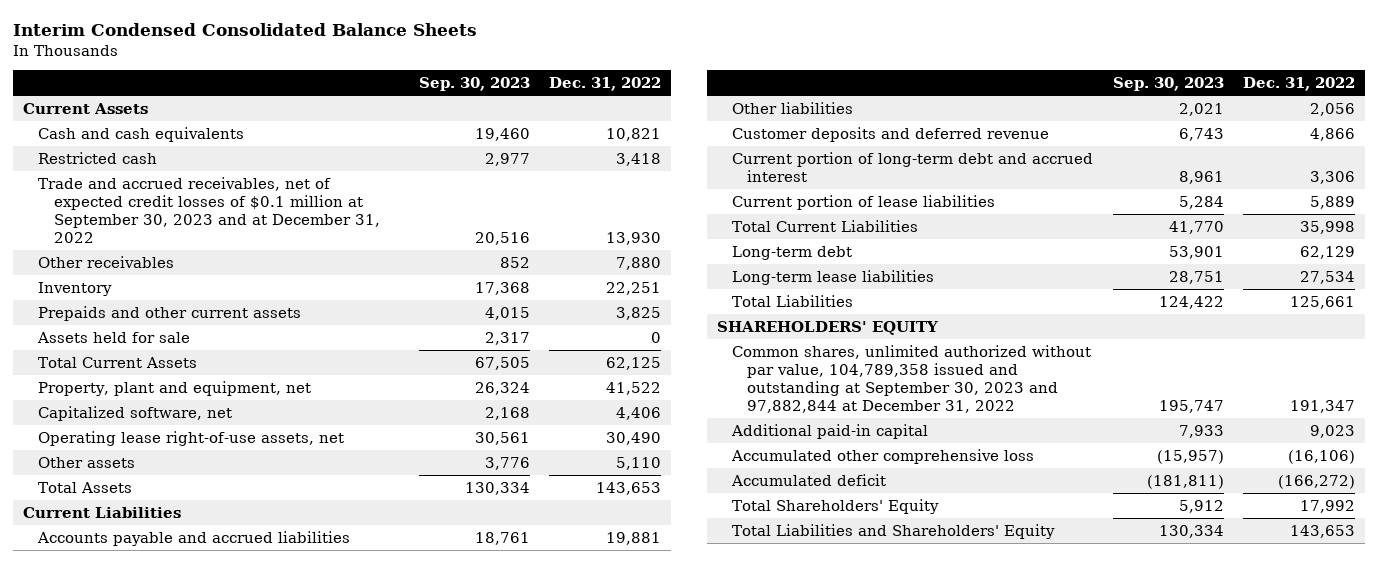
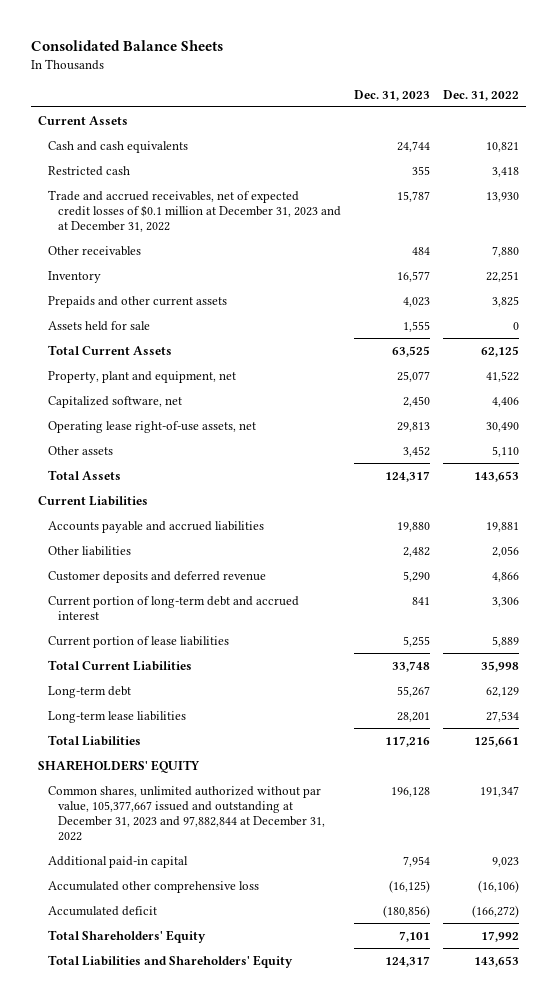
[13,23,478,37] Interim Condensed Consolidated Balance Sheets -> [31,40,224,52] Consolidated Balance Sheets
[418,77,530,92] Sep. 30, 2023 -> none
none -> [354,89,431,101] Dec. 31, 2023
[38,176,380,243] Trade and accrued receivables, net of expected credit losses of $0.1 million at September 30, 2023 and at December 31, 2022 -> [47,189,342,232] Trade and accrued receivables, net of expected credit losses of $0.1 million at December 31, 2023 and at December 31, 2022
[732,344,1092,413] Common shares, unlimited authorized without par value, 104,789,358 issued and outstanding at September 30, 2023 and 97,882,844 at December 31, 2022 -> [47,785,326,841] Common shares, unlimited authorized without par value, 105,377,667 issued and outstanding at December 31, 2023 and 97,882,844 at December 31, 2022

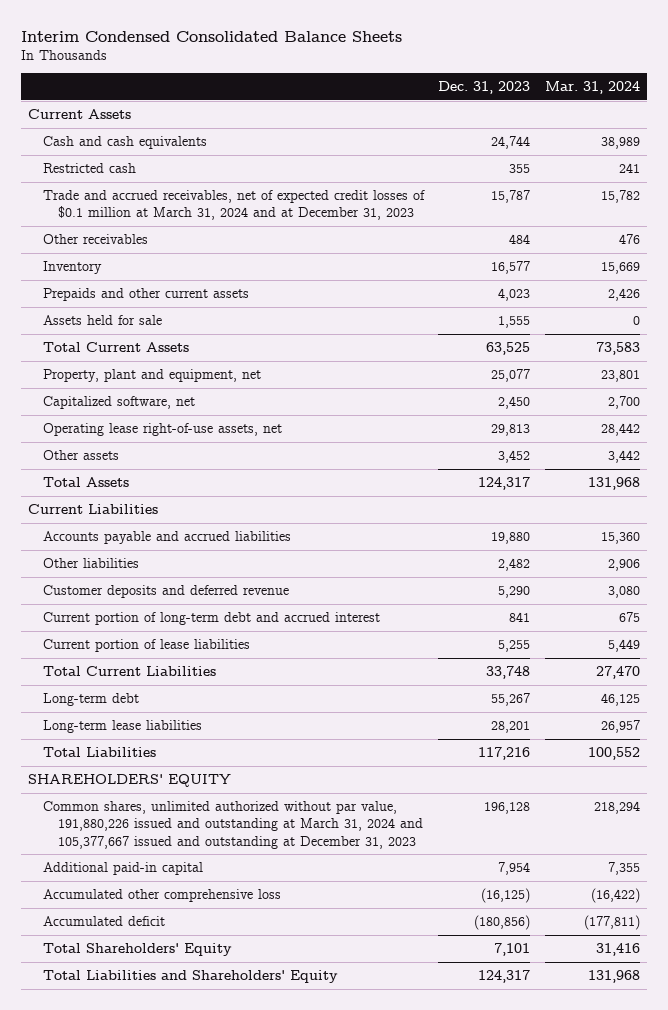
[31,40,224,52] Consolidated Balance Sheets -> [20,30,402,42] Interim Condensed Consolidated Balance Sheets
[443,89,520,101] Dec. 31, 2022 -> none
none -> [544,81,640,95] Mar. 31, 2024
[47,189,342,232] Trade and accrued receivables, net of expected credit losses of $0.1 million at December 31, 2023 and at December 31, 2022 -> [42,189,425,221] Trade and accrued receivables, net of expected credit losses of $0.1 million at March 31, 2024 and at December 31, 2023
[47,785,326,841] Common shares, unlimited authorized without par value, 105,377,667 issued and outstanding at December 31, 2023 and 97,882,844 at December 31, 2022 -> [42,800,423,849] Common shares, unlimited authorized without par value, 191,880,226 issued and outstanding at March 31, 2024 and 105,377,667 issued and outstanding at December 31, 2023

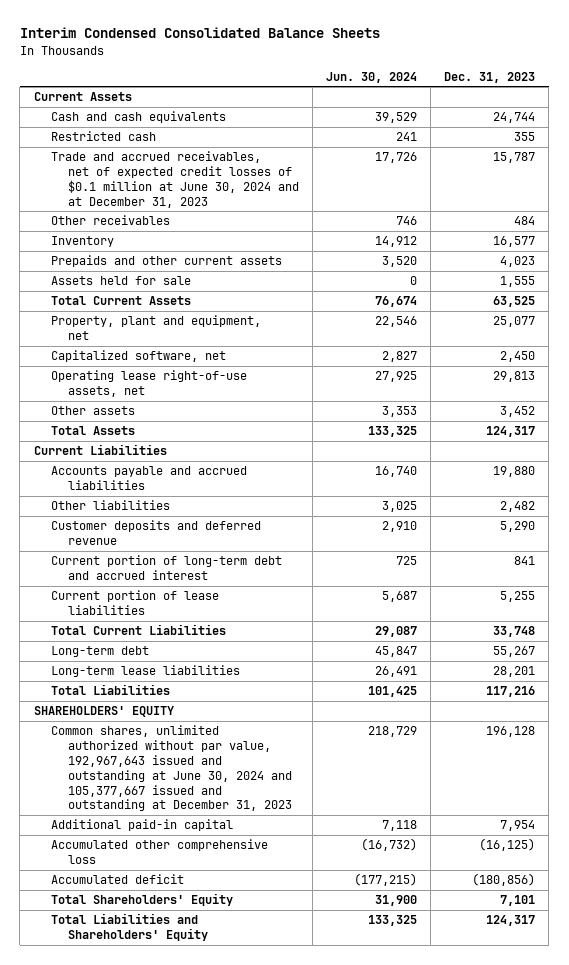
[544,81,640,95] Mar. 31, 2024 -> none
none -> [325,71,417,83] Jun. 30, 2024
[42,189,425,221] Trade and accrued receivables, net of expected credit losses of $0.1 million at March 31, 2024 and at December 31, 2023 -> [50,151,299,208] Trade and accrued receivables, net of expected credit losses of $0.1 million at June 30, 2024 and at December 31, 2023
[42,800,423,849] Common shares, unlimited authorized without par value, 191,880,226 issued and outstanding at March 31, 2024 and 105,377,667 issued and outstanding at December 31, 2023 -> [50,725,292,812] Common shares, unlimited authorized without par value, 192,967,643 issued and outstanding at June 30, 2024 and 105,377,667 issued and outstanding at December 31, 2023

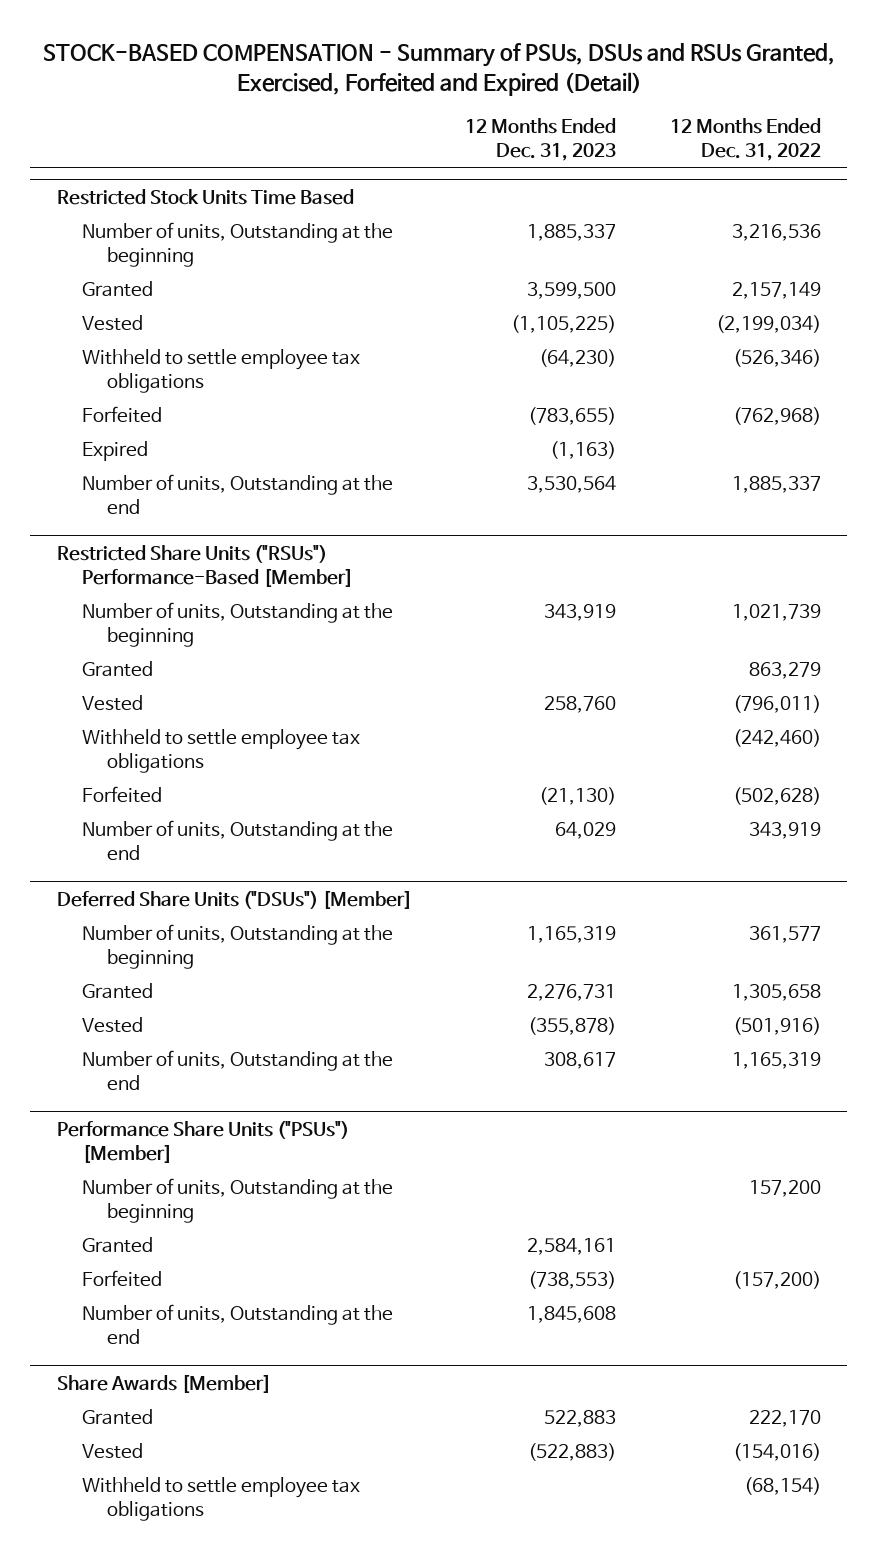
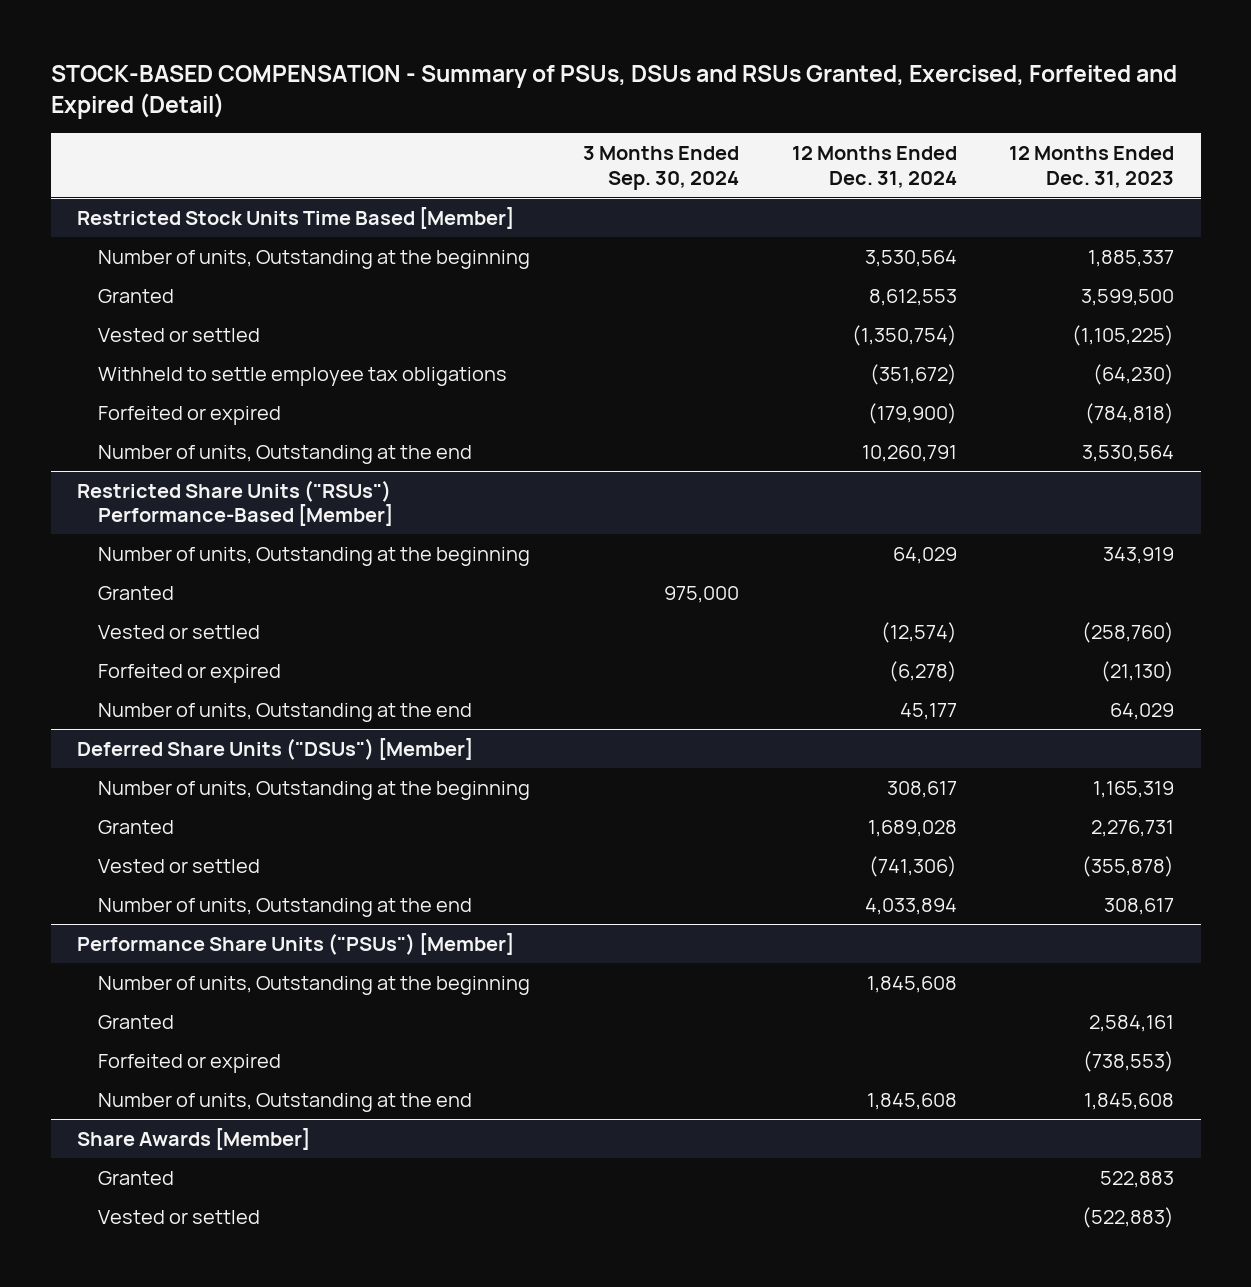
[669,117,821,161] 12 Months Ended Dec. 31, 2022 -> none
none -> [582,145,739,190] 3 Months Ended Sep. 30, 2024
none -> [791,145,957,188] 12 Months Ended Dec. 31, 2024
[56,188,354,205] Restricted Stock Units Time Based -> [77,206,515,229] Restricted Stock Units Time Based [Member]
[81,314,143,331] Vested -> [98,327,261,342] Vested or settled
[81,440,148,461] Expired -> none
[81,405,162,423] Forfeited -> [98,405,282,425] Forfeited or expired
[528,406,617,425] (783,655) -> [1085,402,1175,424] (784,818)
[81,728,360,773] Withheld to settle employee tax obligations -> none
[81,694,143,711] Vested -> [98,624,261,639] Vested or settled
[544,695,617,713] 258,760 -> [1082,621,1175,643] (258,760)
[81,785,162,803] Forfeited -> [98,663,282,683] Forfeited or expired
[81,1016,143,1033] Vested -> [98,858,261,873] Vested or settled
[81,1269,162,1287] Forfeited -> [98,1053,282,1073] Forfeited or expired
[81,1476,360,1521] Withheld to settle employee tax obligations -> none
[81,1442,143,1459] Vested -> [98,1209,261,1224] Vested or settled

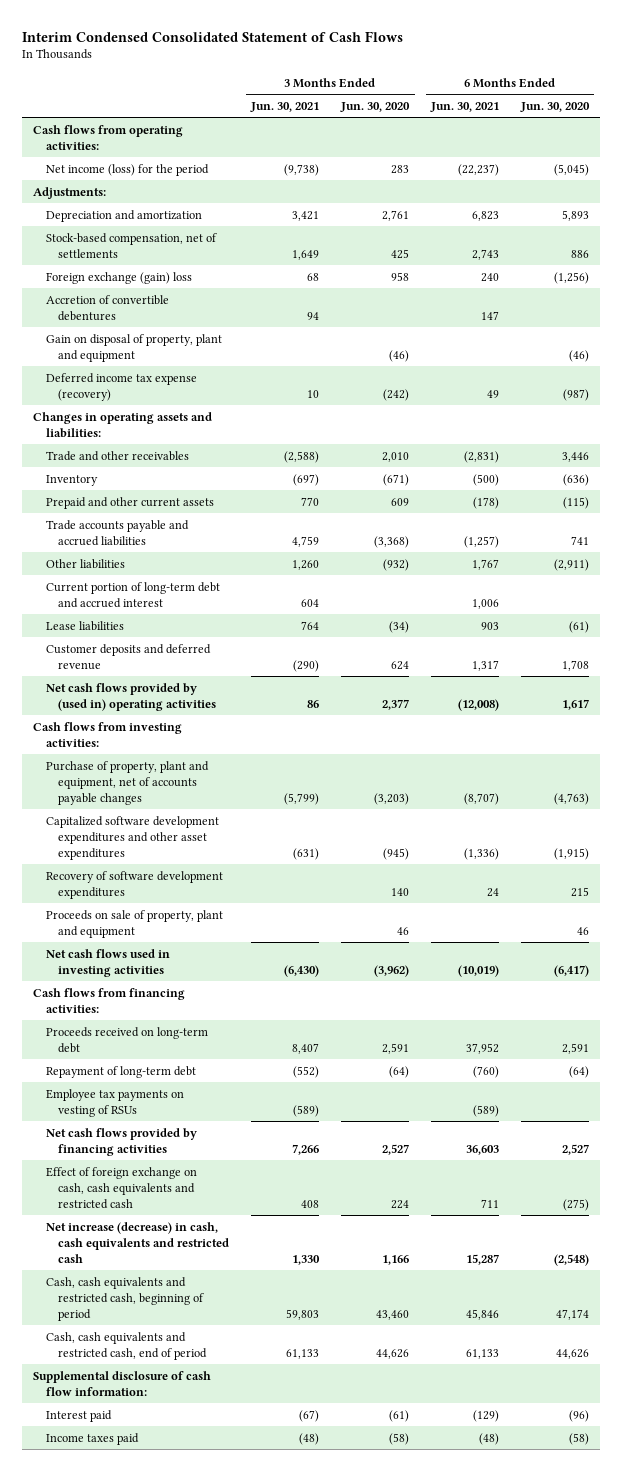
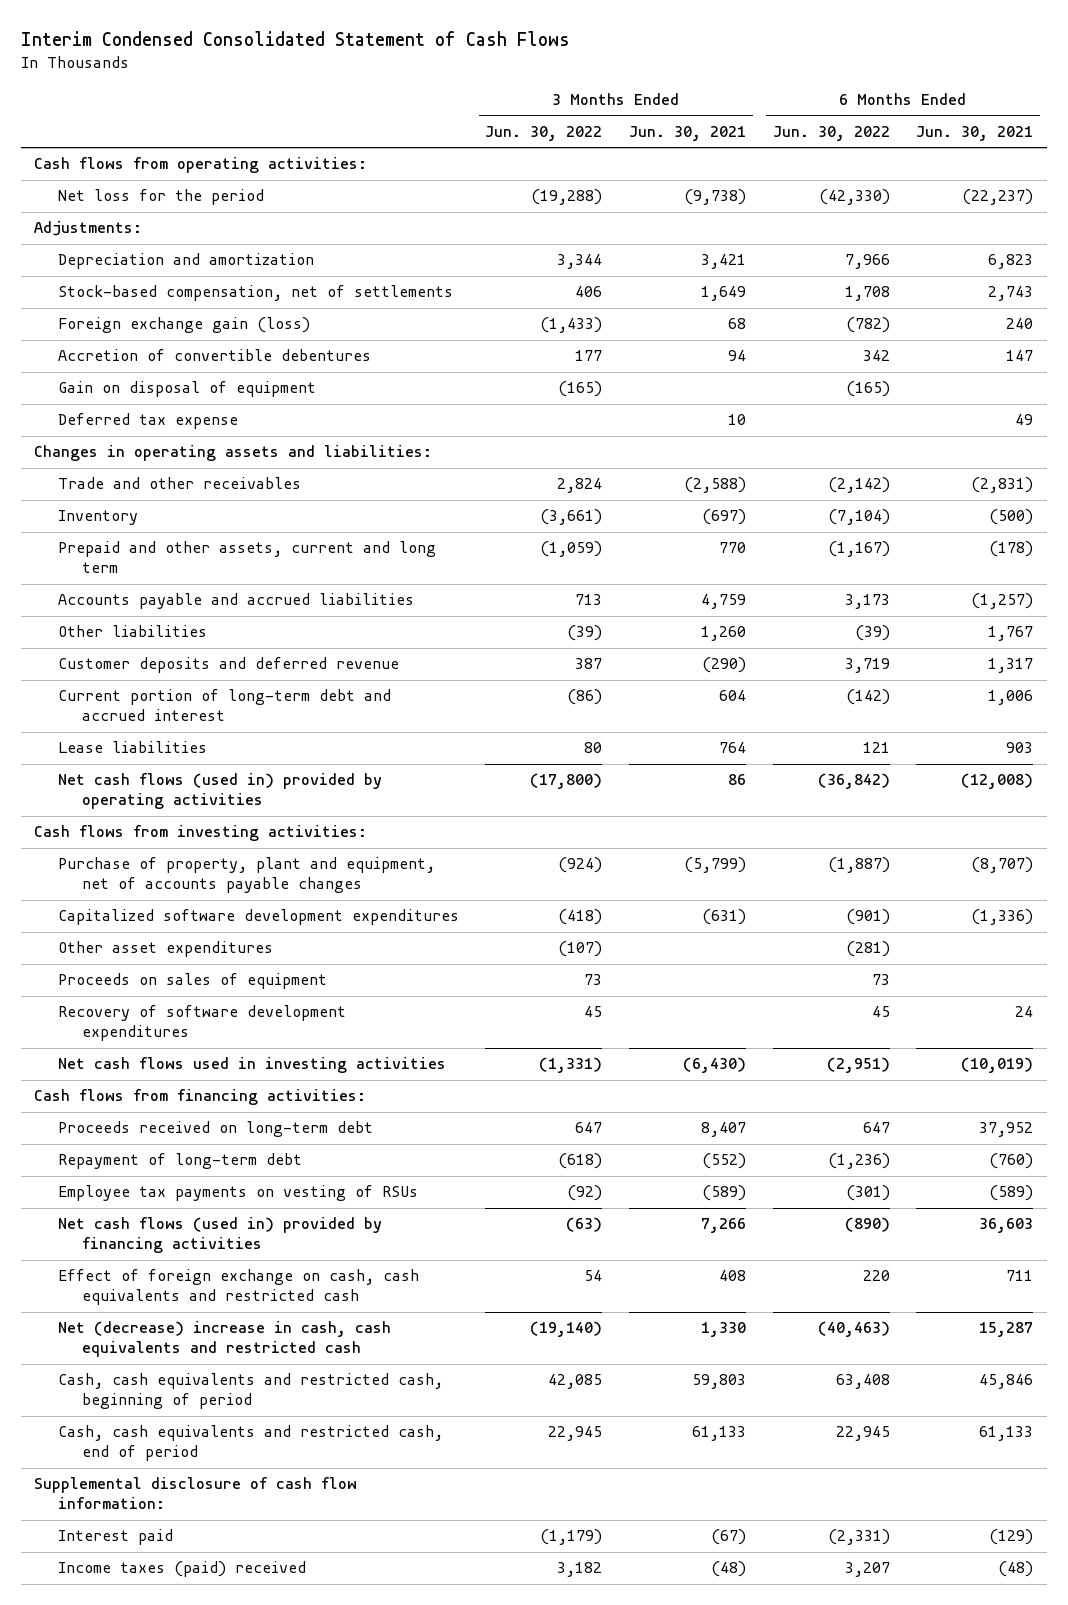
[340,101,411,112] Jun. 30, 2020 -> none
[519,101,590,112] Jun. 30, 2020 -> none
none -> [485,126,603,142] Jun. 30, 2022
none -> [772,126,890,142] Jun. 30, 2022
[45,163,209,176] Net income (loss) for the period -> [57,189,264,206] Net loss for the period
[45,271,192,284] Foreign exchange (gain) loss -> [57,317,310,334] Foreign exchange gain (loss)
[45,333,222,362] Gain on disposal of property, plant and equipment -> [57,381,316,398] Gain on disposal of equipment
[45,372,197,401] Deferred income tax expense (recovery) -> [57,413,238,430] Deferred tax expense
[45,496,214,509] Prepaid and other current assets -> [57,541,436,574] Prepaid and other assets, current and long term
[45,519,189,546] Trade accounts payable and accrued liabilities -> [57,593,414,610] Accounts payable and accrued liabilities
[45,643,211,670] Customer deposits and deferred revenue -> [57,657,399,674] Customer deposits and deferred revenue
[45,682,217,711] Net cash flows provided by (used in) operating activities -> [57,773,382,810] Net cash flows (used in) provided by operating activities
[45,815,219,860] Capitalized software development expenditures and other asset expenditures -> [57,909,459,926] Capitalized software development expenditures
none -> [57,941,273,958] Other asset expenditures
none -> [57,973,327,990] Proceeds on sales of equipment
[45,909,223,938] Proceeds on sale of property, plant and equipment -> none
[45,1127,197,1156] Net cash flows provided by financing activities -> [57,1217,382,1254] Net cash flows (used in) provided by financing activities
[45,1221,230,1263] Net increase (decrease) in cash, cash equivalents and restricted cash -> [57,1321,391,1358] Net (decrease) increase in cash, cash equivalents and restricted cash
[45,1432,139,1445] Income taxes paid -> [57,1561,306,1578] Income taxes (paid) received

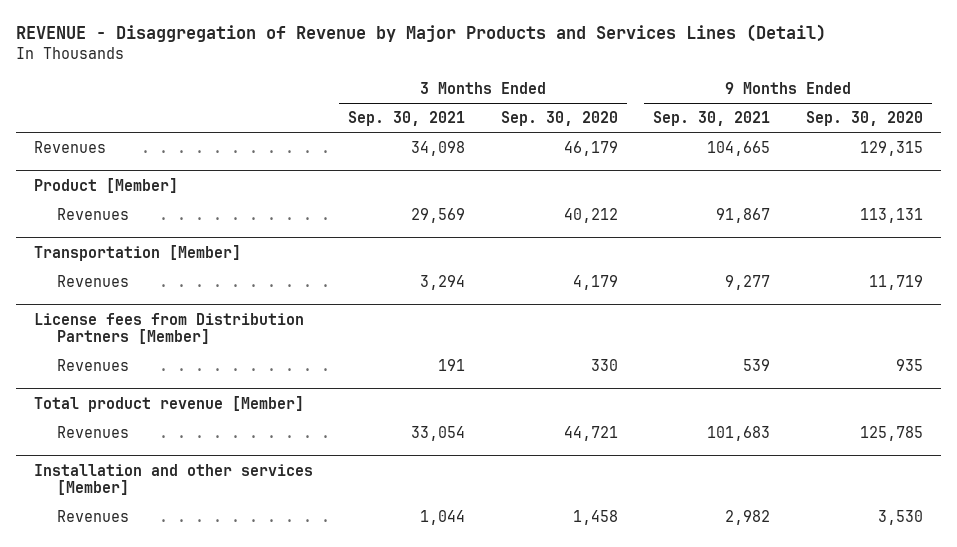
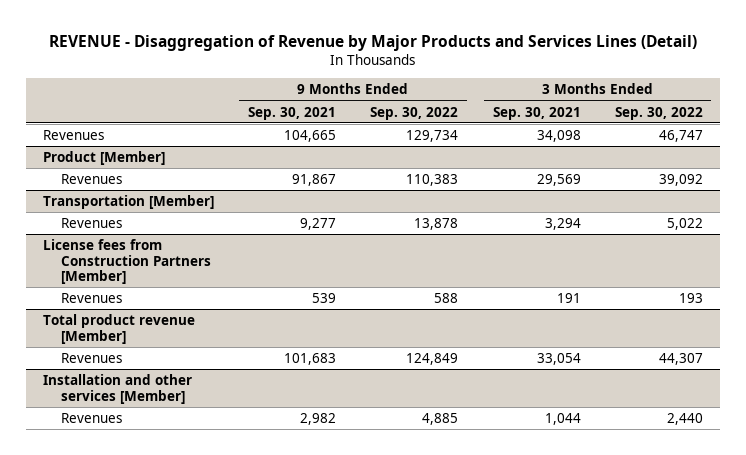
[500,111,618,127] Sep. 30, 2020 -> none
[805,111,923,127] Sep. 30, 2020 -> none
none -> [370,106,459,120] Sep. 30, 2022
none -> [614,106,703,120] Sep. 30, 2022
[33,312,304,345] License fees from Distribution Partners [Member] -> [42,239,211,285] License fees from Construction Partners [Member]

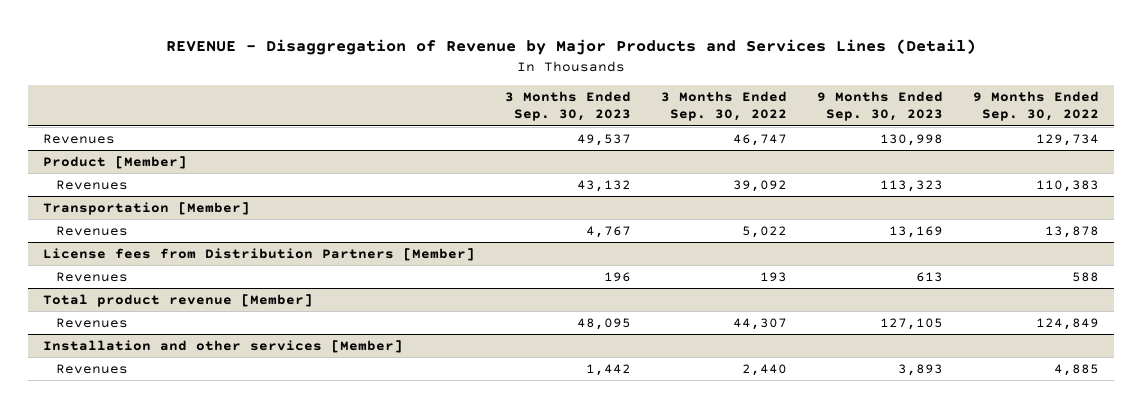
[248,106,337,120] Sep. 30, 2021 -> none
[492,106,581,120] Sep. 30, 2021 -> none
none -> [504,91,631,122] 3 Months Ended Sep. 30, 2023
none -> [816,91,943,122] 9 Months Ended Sep. 30, 2023
[42,239,211,285] License fees from Construction Partners [Member] -> [43,247,476,261] License fees from Distribution Partners [Member]

